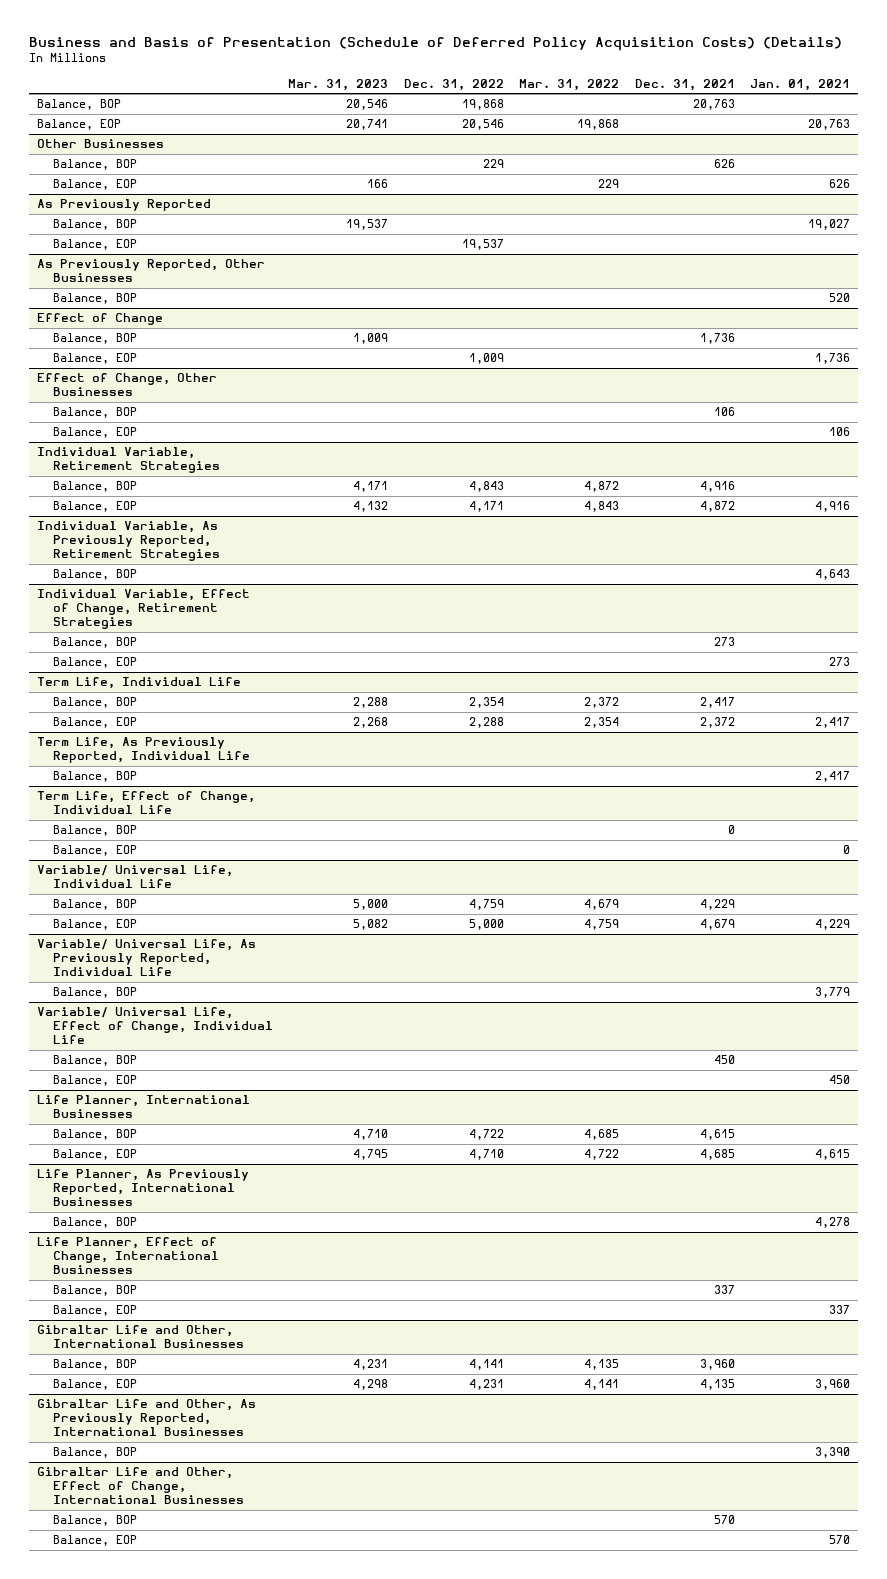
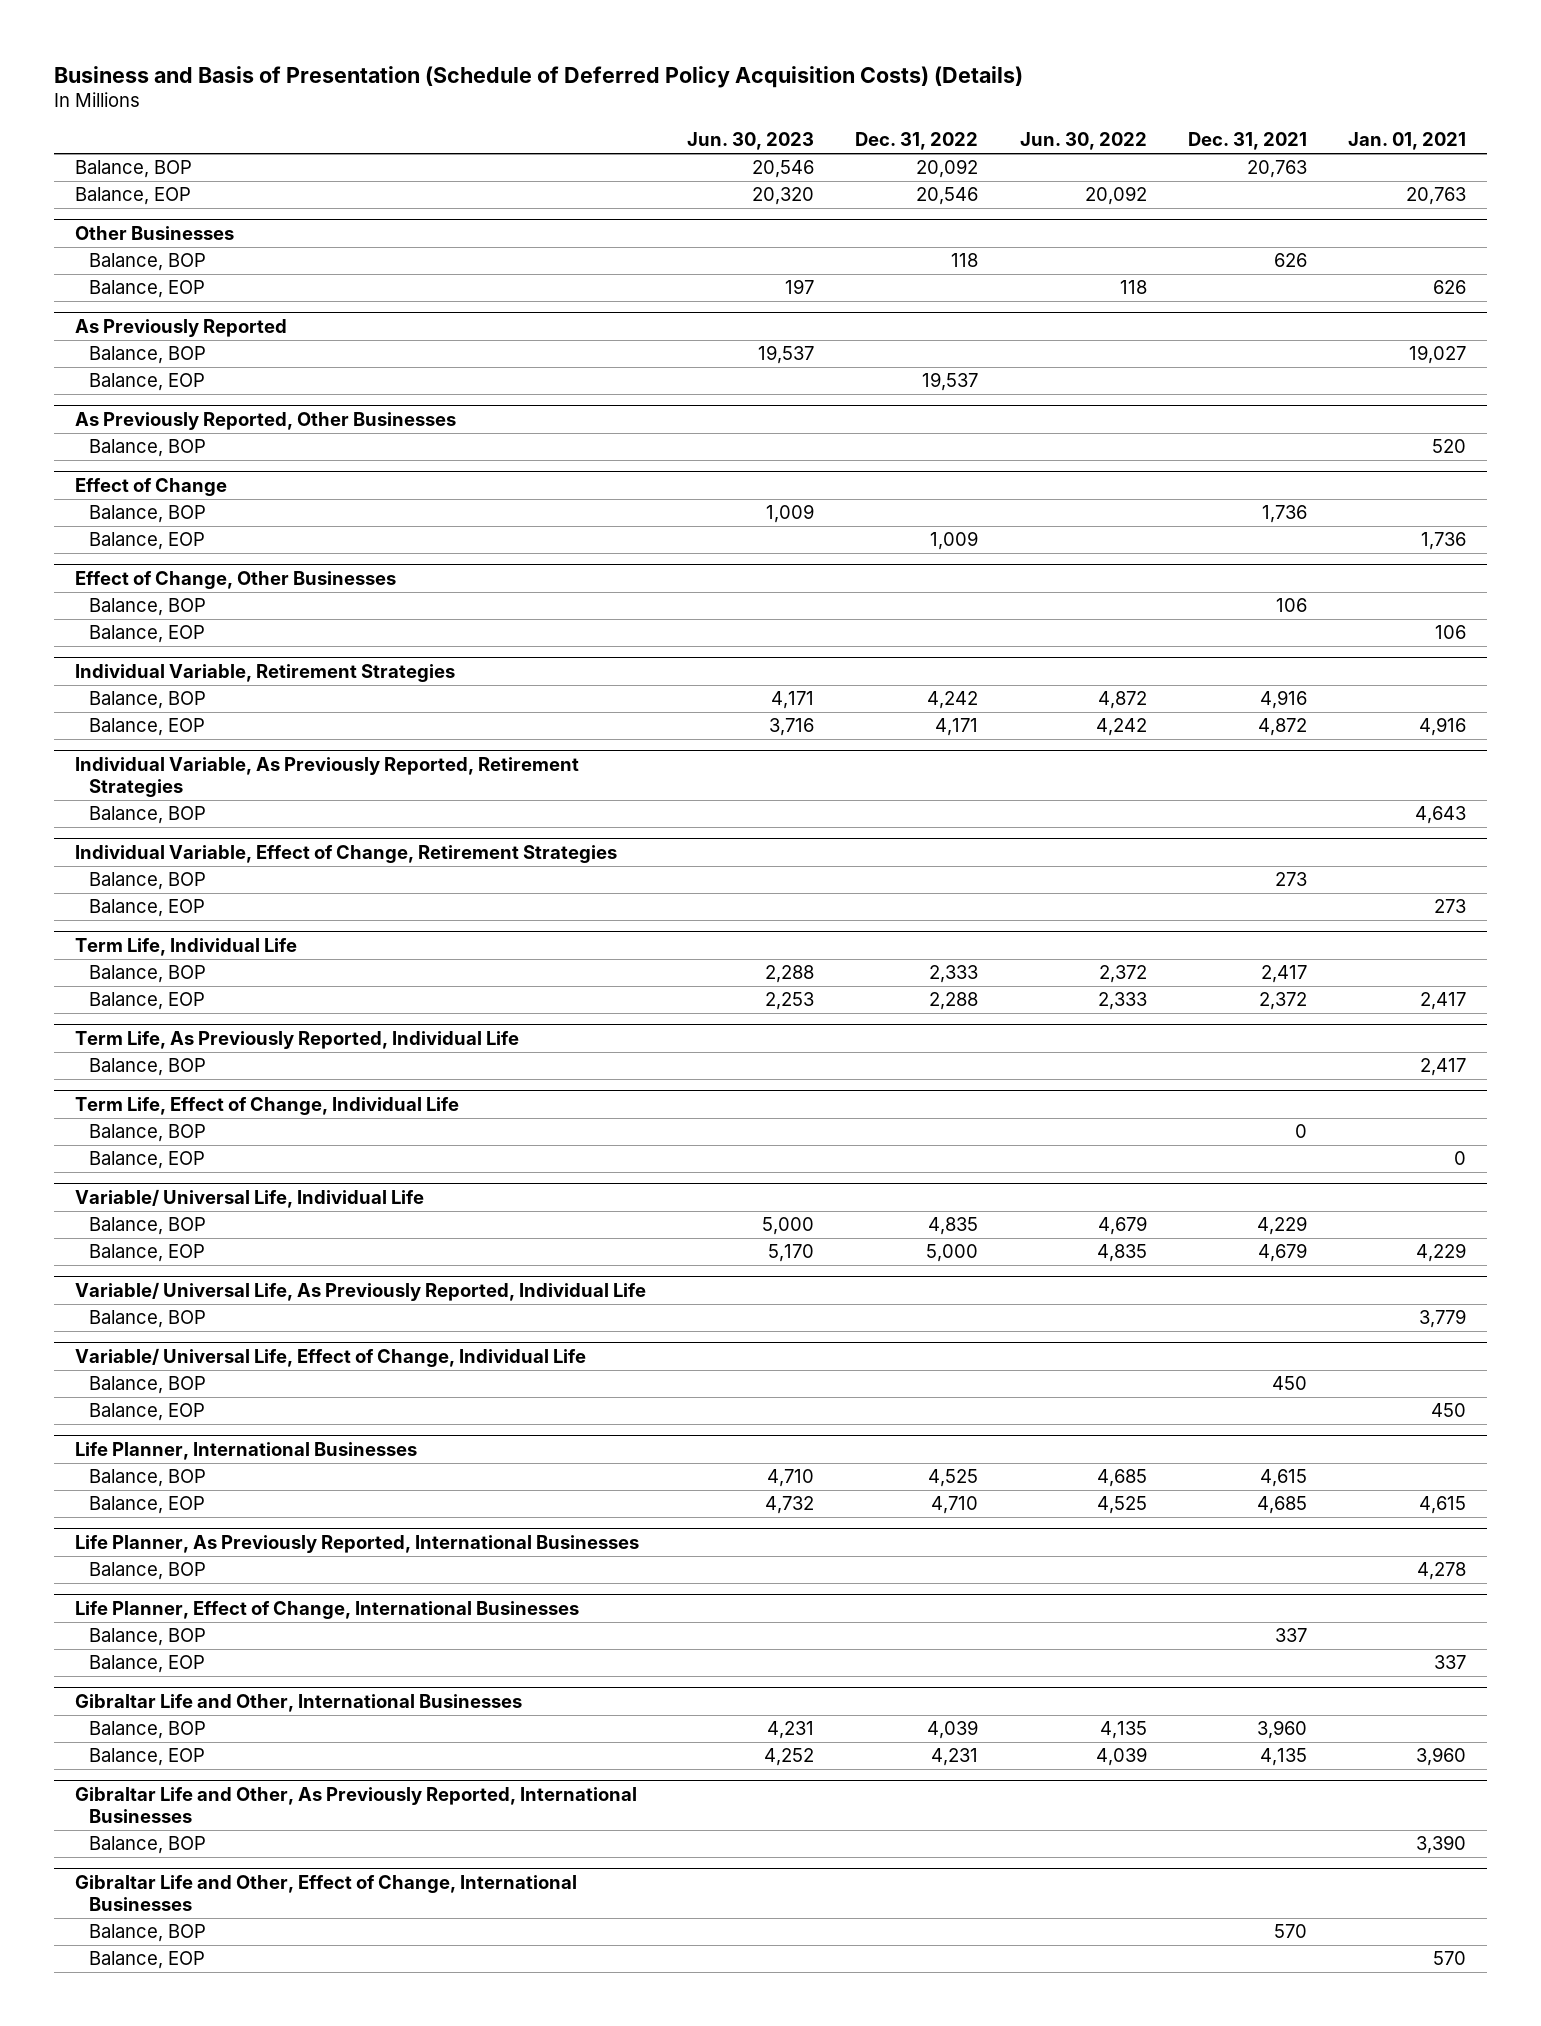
[288,78,389,91] Mar. 31, 2023 -> none
[519,78,620,91] Mar. 31, 2022 -> none
none -> [686,132,814,151] Jun. 30, 2023
none -> [1019,132,1147,151] Jun. 30, 2022
[461,99,504,111] 19,868 -> [916,159,979,179] 20,092
[482,159,504,169] 229 -> [951,253,979,268] 118
[468,481,504,493] 4,843 -> [927,691,979,710] 4,242
[468,697,504,709] 2,354 -> [929,965,979,984] 2,333
[468,899,504,911] 4,759 -> [928,1217,979,1236] 4,835
[468,1129,504,1141] 4,722 -> [928,1469,979,1488] 4,525
[468,1359,504,1371] 4,141 -> [927,1720,979,1740] 4,039

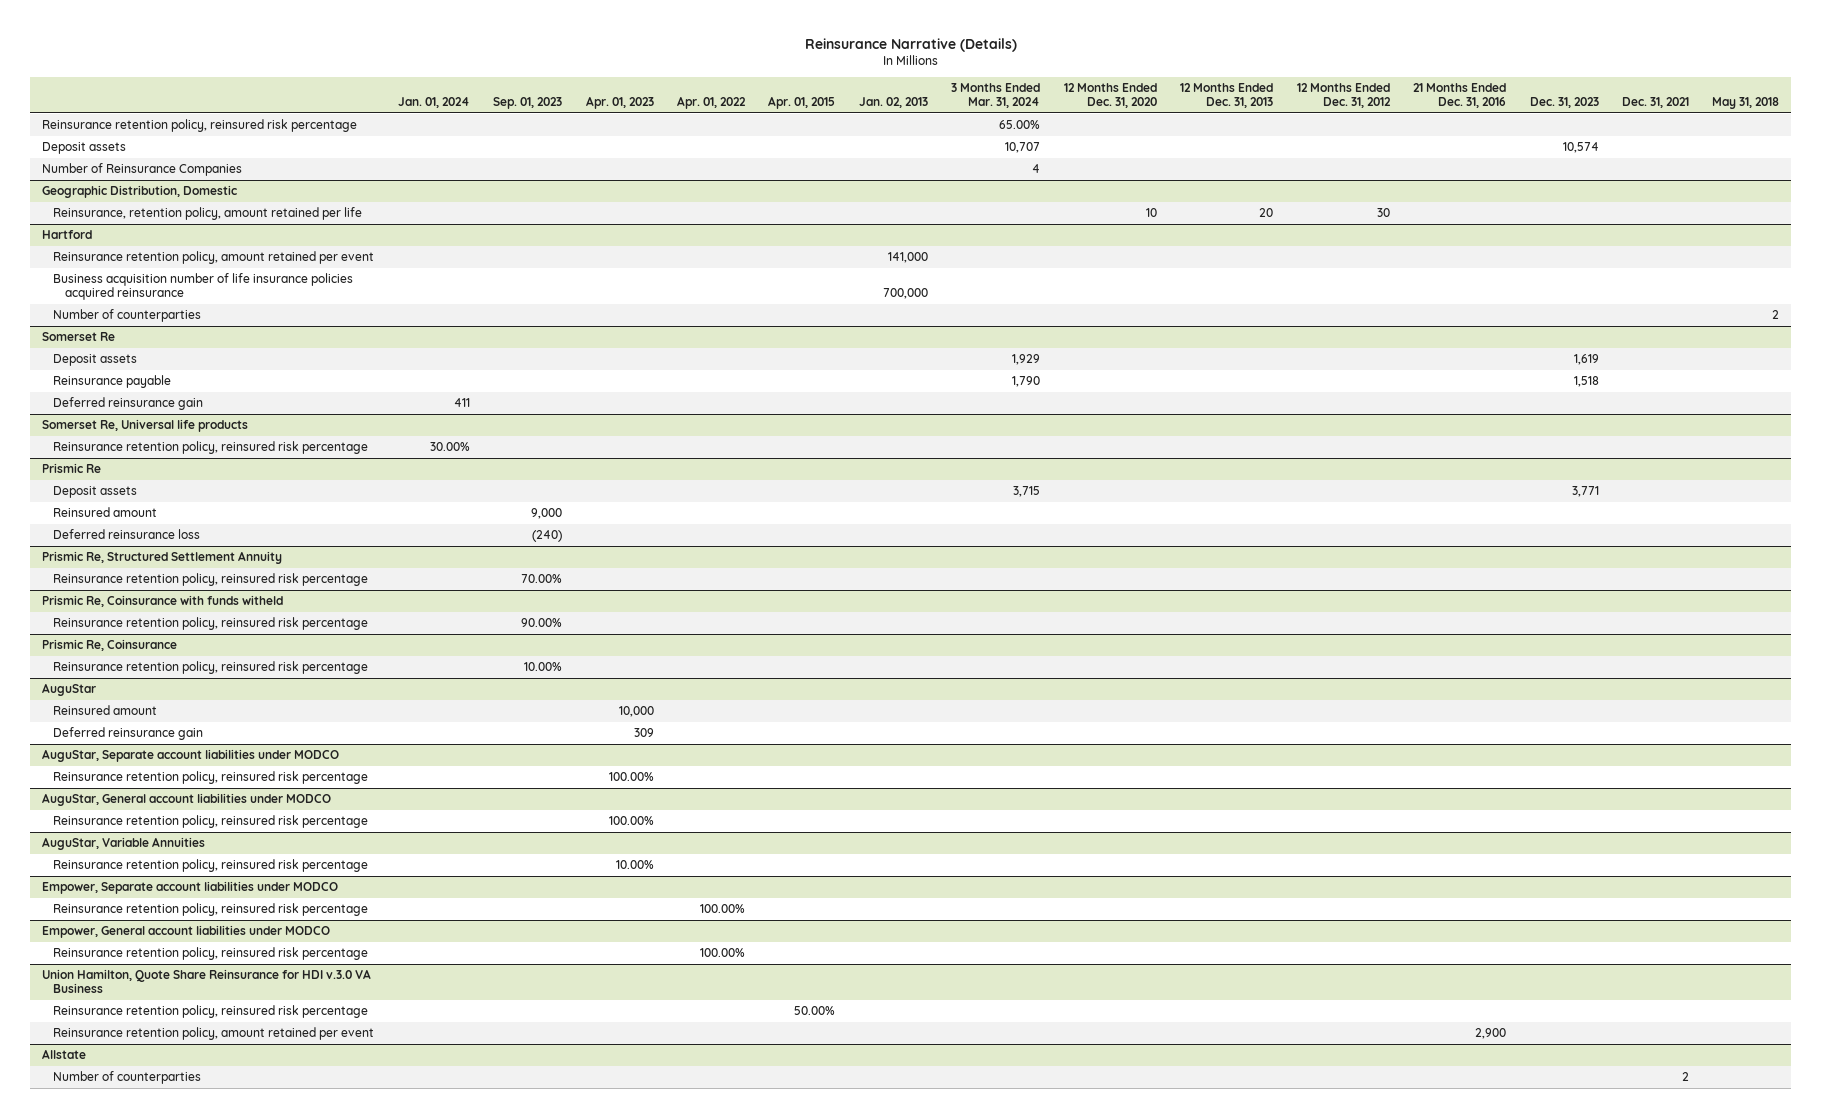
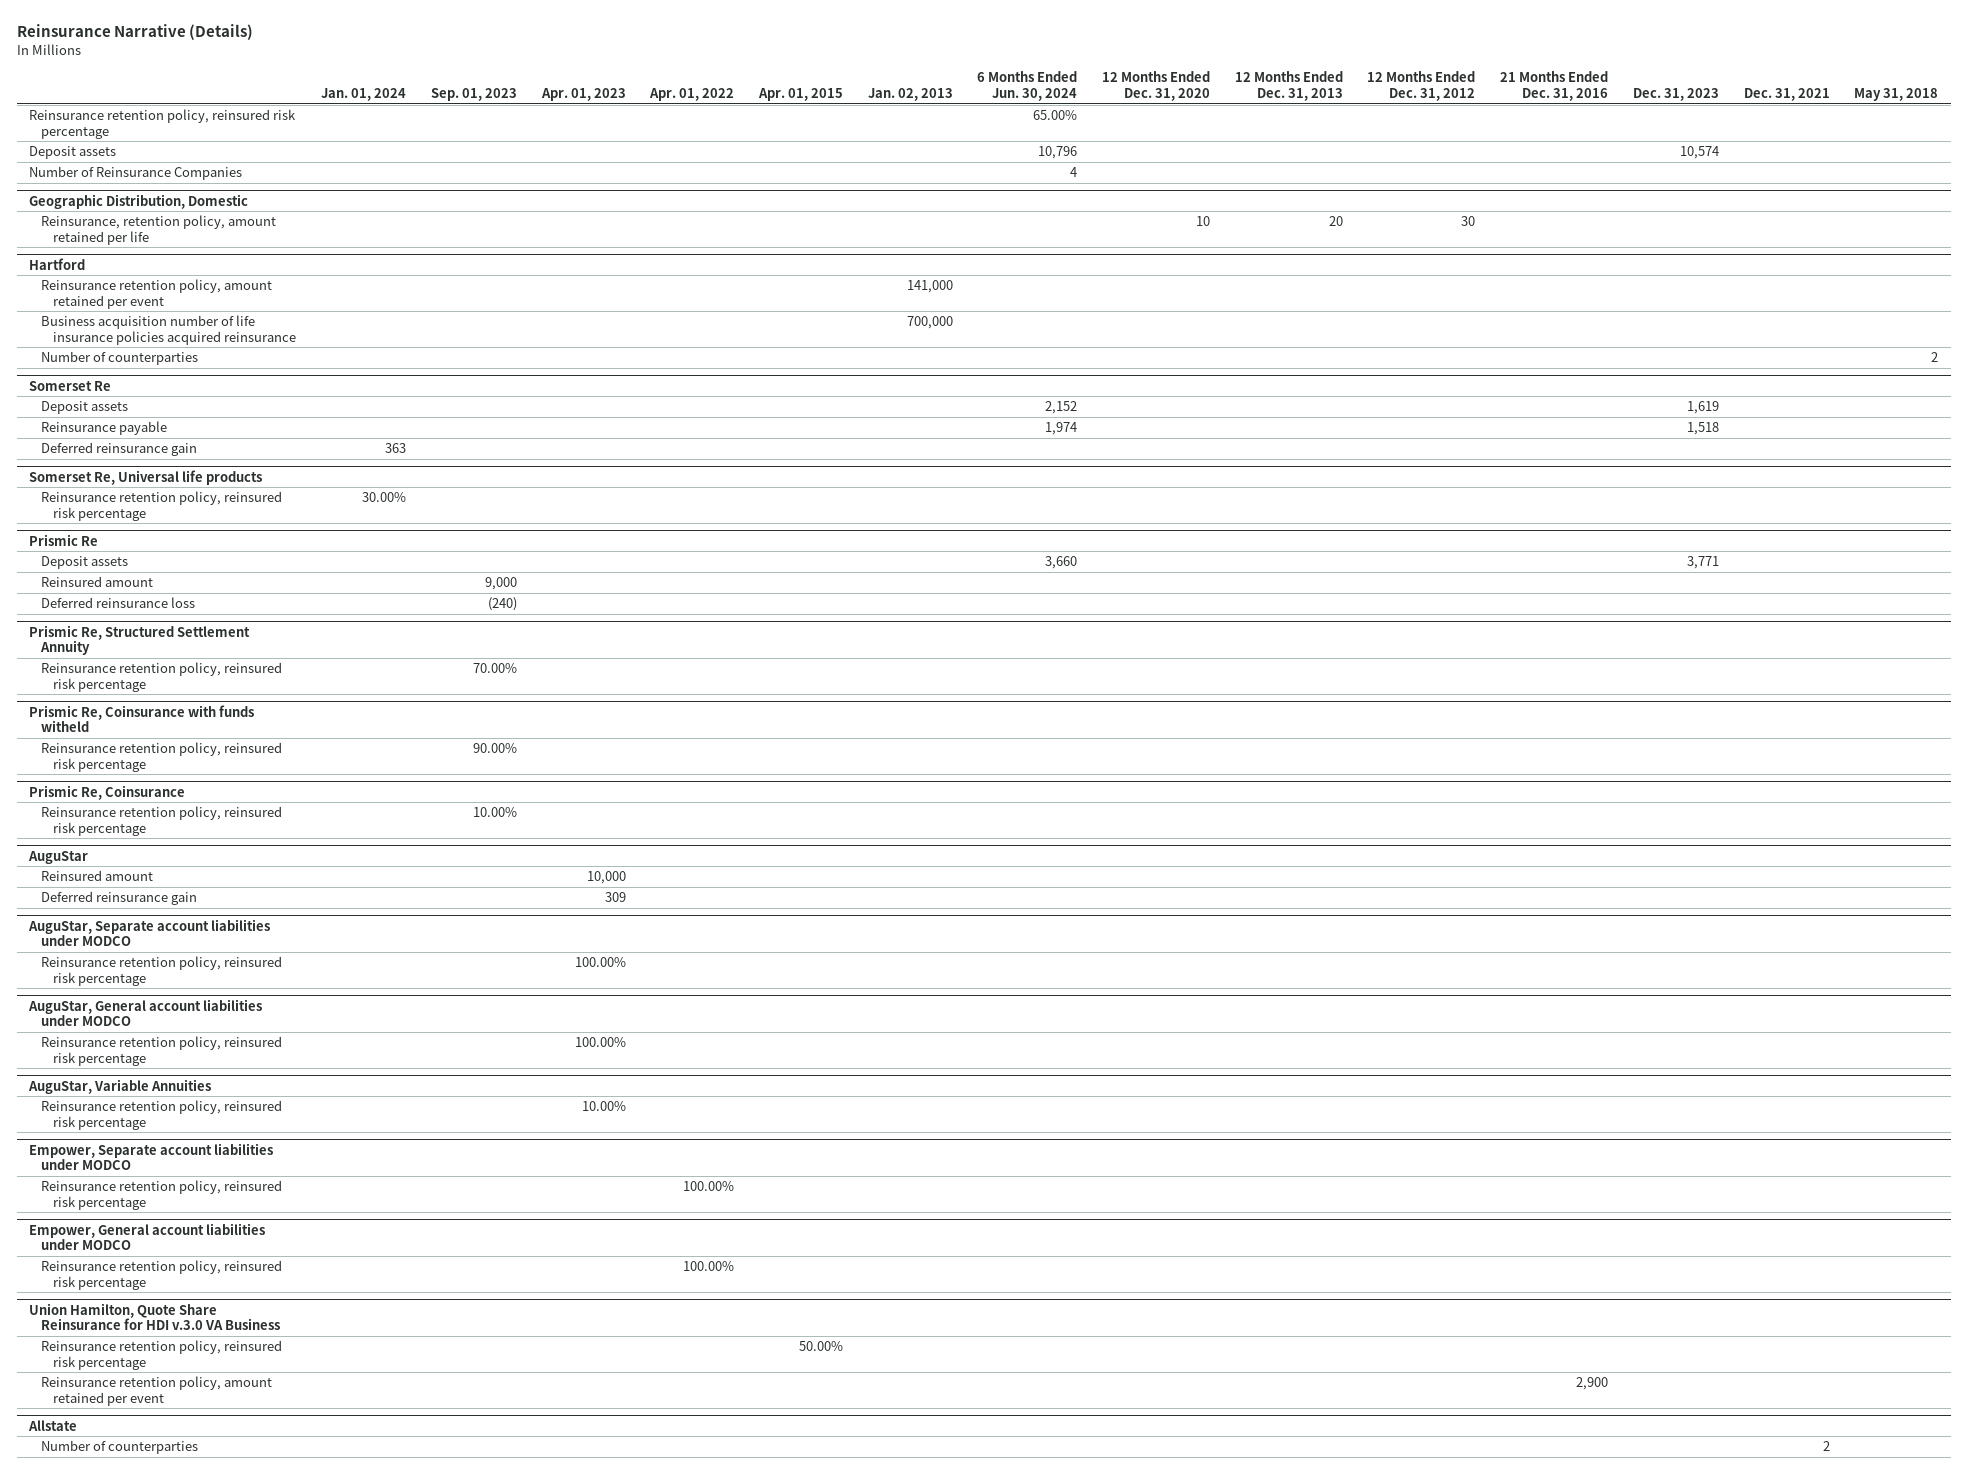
[951,83,1041,108] 3 Months Ended Mar. 31, 2024 -> none
none -> [977,71,1078,102] 6 Months Ended Jun. 30, 2024
[453,398,470,408] 411 -> [385,443,407,454] 363

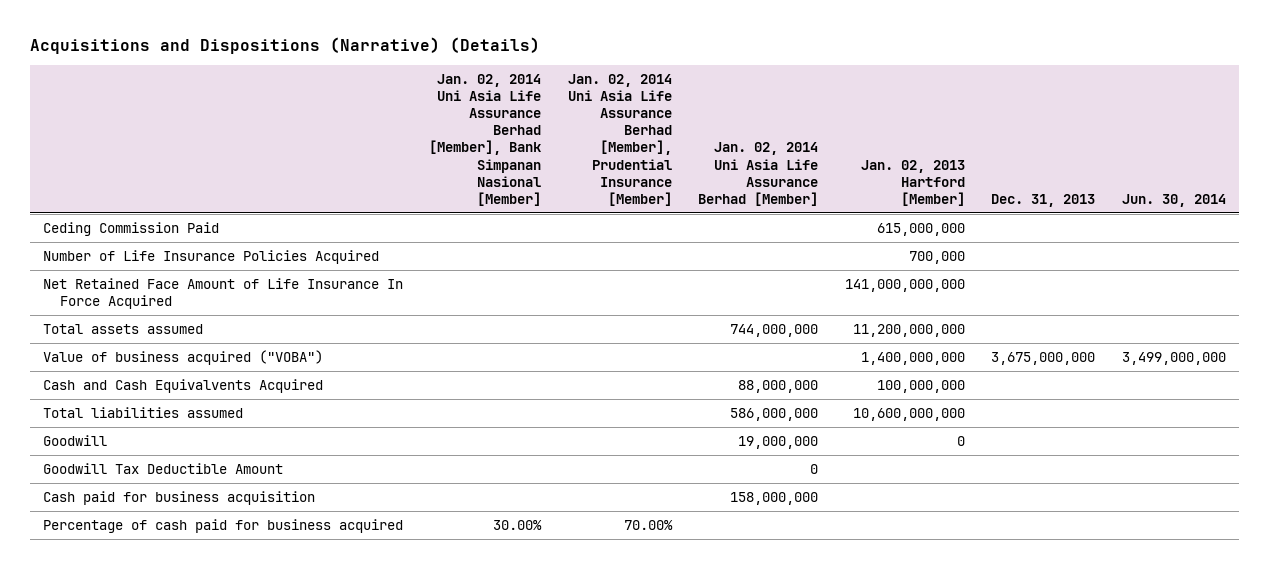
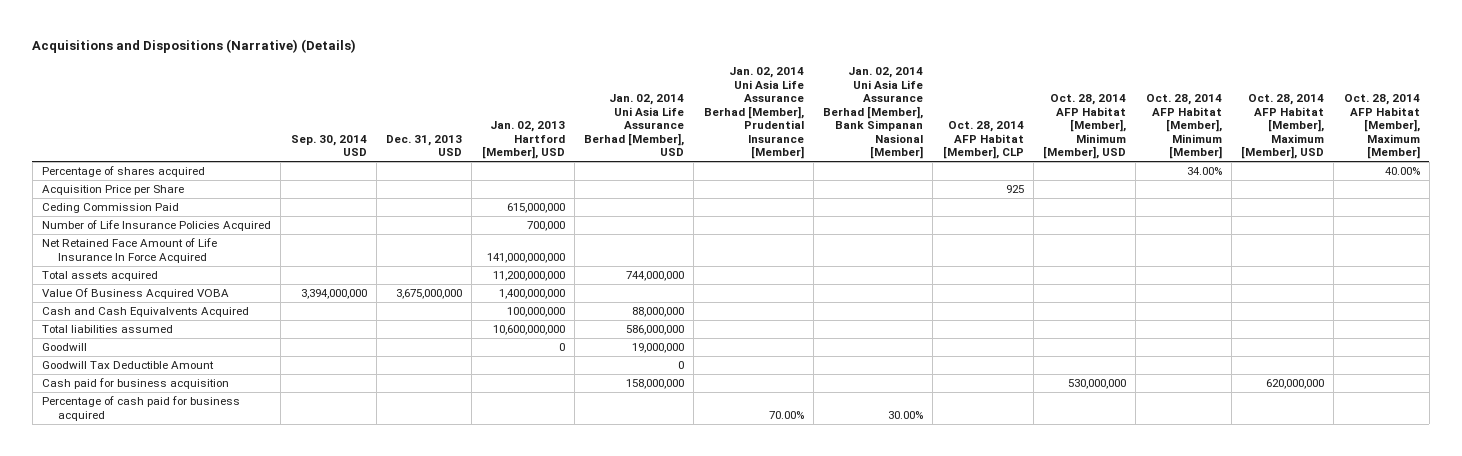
[698,142,819,206] Jan. 02, 2014 Uni Asia Life Assurance Berhad [Member] -> none
[860,159,965,206] Jan. 02, 2013 Hartford [Member] -> none
[991,193,1096,207] Dec. 31, 2013 -> none
[1121,193,1226,207] Jun. 30, 2014 -> none
none -> [290,134,367,157] Sep. 30, 2014 USD
none -> [386,134,463,157] Dec. 31, 2013 USD
none -> [481,121,565,160] Jan. 02, 2013 Hartford [Member], USD
none -> [584,94,685,157] Jan. 02, 2014 Uni Asia Life Assurance Berhad [Member], USD
none -> [942,121,1024,160] Oct. 28, 2014 AFP Habitat [Member], CLP
none -> [1043,94,1127,160] Oct. 28, 2014 AFP Habitat [Member], Minimum [Member], USD
none -> [1145,94,1222,160] Oct. 28, 2014 AFP Habitat [Member], Minimum [Member]
none -> [1241,94,1325,160] Oct. 28, 2014 AFP Habitat [Member], Maximum [Member], USD
none -> [1343,94,1420,160] Oct. 28, 2014 AFP Habitat [Member], Maximum [Member]
none -> [42,166,206,178] Percentage of shares acquired
none -> [42,185,185,196] Acquisition Price per Share
[43,324,204,335] Total assets assumed -> [42,271,159,282] Total assets acquired
[43,350,324,366] Value of business acquired ("VOBA") -> [42,288,230,300] Value Of Business Acquired VOBA

